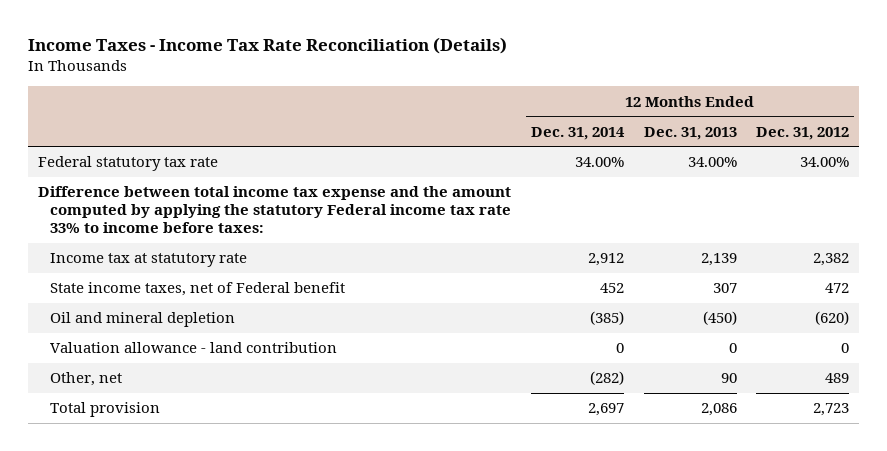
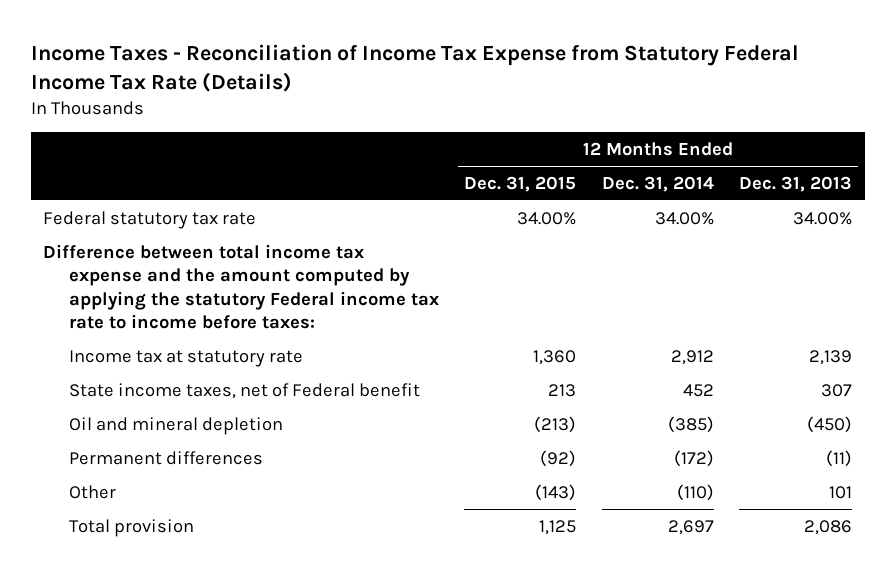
[27,37,507,55] Income Taxes - Income Tax Rate Reconciliation (Details) -> [30,43,799,92] Income Taxes - Reconciliation of Income Tax Expense from Statutory Federal Income Tax Rate (Details)
[756,126,850,140] Dec. 31, 2012 -> none
none -> [464,175,577,192] Dec. 31, 2015
[37,186,512,234] Difference between total income tax expense and the amount computed by applying the statutory Federal income tax rate 33% to income before taxes: -> [43,243,439,330] Difference between total income tax expense and the amount computed by applying the statutory Federal income tax rate to income before taxes:
[50,342,338,354] Valuation allowance - land contribution -> none
none -> [68,450,263,465] Permanent differences
[50,372,123,387] Other, net -> [68,484,116,499] Other
[589,371,624,386] (282) -> [676,483,714,501] (110)
[720,373,737,384] 90 -> [828,485,852,499] 101

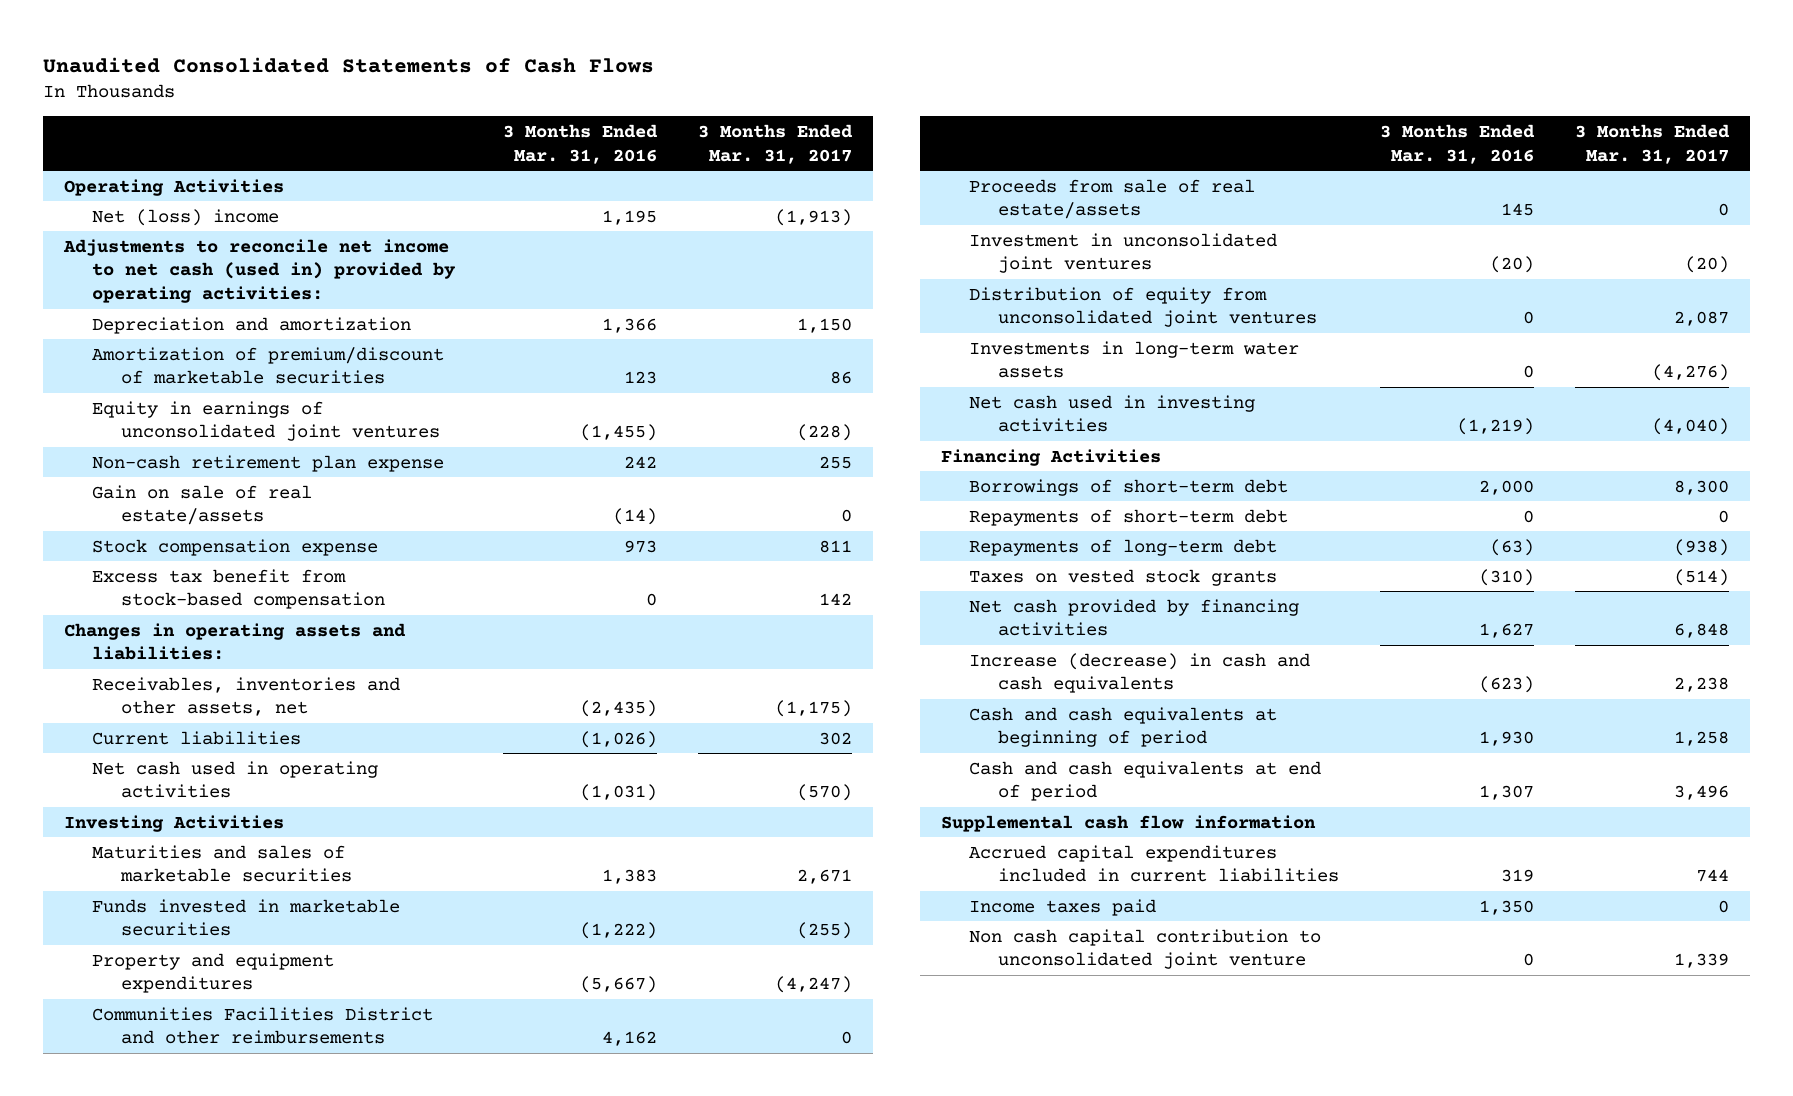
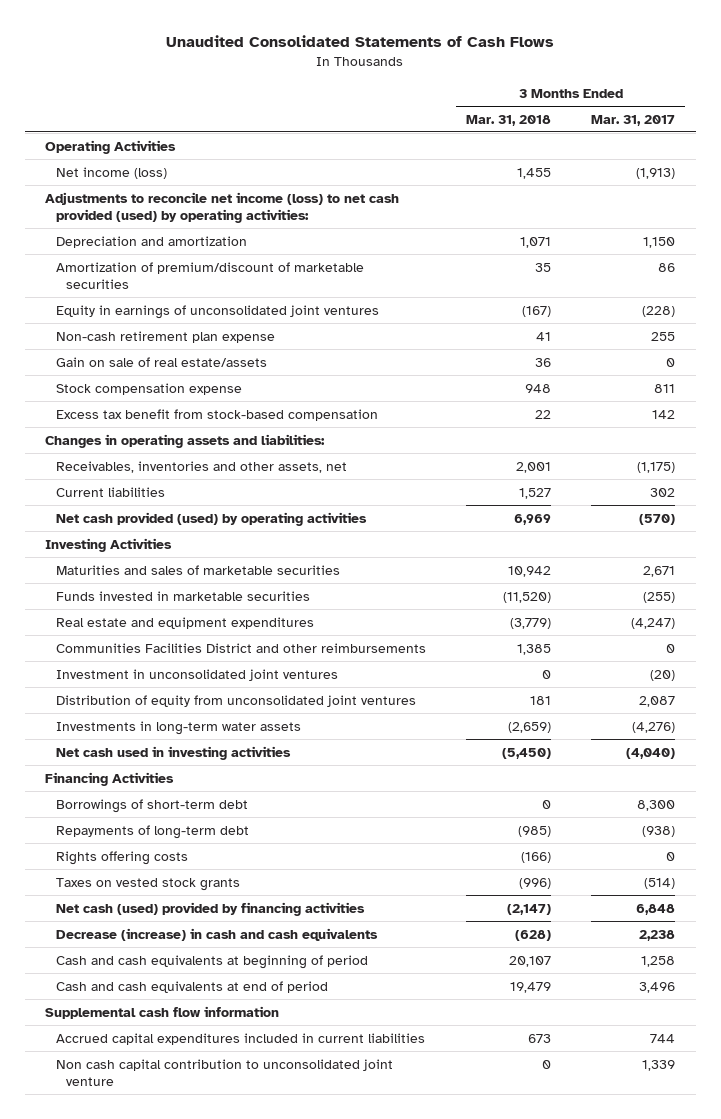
[502,123,658,164] 3 Months Ended Mar. 31, 2016 -> none
none -> [466,114,552,126] Mar. 31, 2018
[92,208,280,226] Net (loss) income -> [55,166,167,179] Net income (loss)
[62,238,457,304] Adjustments to reconcile net income to net cash (used in) provided by operating activities: -> [45,191,400,224] Adjustments to reconcile net income (loss) to net cash provided (used) by operating activities:
[92,760,379,799] Net cash used in operating activities -> [55,511,367,526] Net cash provided (used) by operating activities
[92,952,335,994] Property and equipment expenditures -> [55,616,314,629] Real estate and equipment expenditures
[969,178,1256,220] Proceeds from sale of real estate/assets -> none
[969,508,1289,526] Repayments of short-term debt -> none
none -> [55,850,188,865] Rights offering costs
[969,598,1300,637] Net cash provided by financing activities -> [55,901,365,916] Net cash (used) provided by financing activities
[969,652,1311,694] Increase (decrease) in cash and cash equivalents -> [55,927,378,941] Decrease (increase) in cash and cash equivalents
[969,898,1157,916] Income taxes paid -> none

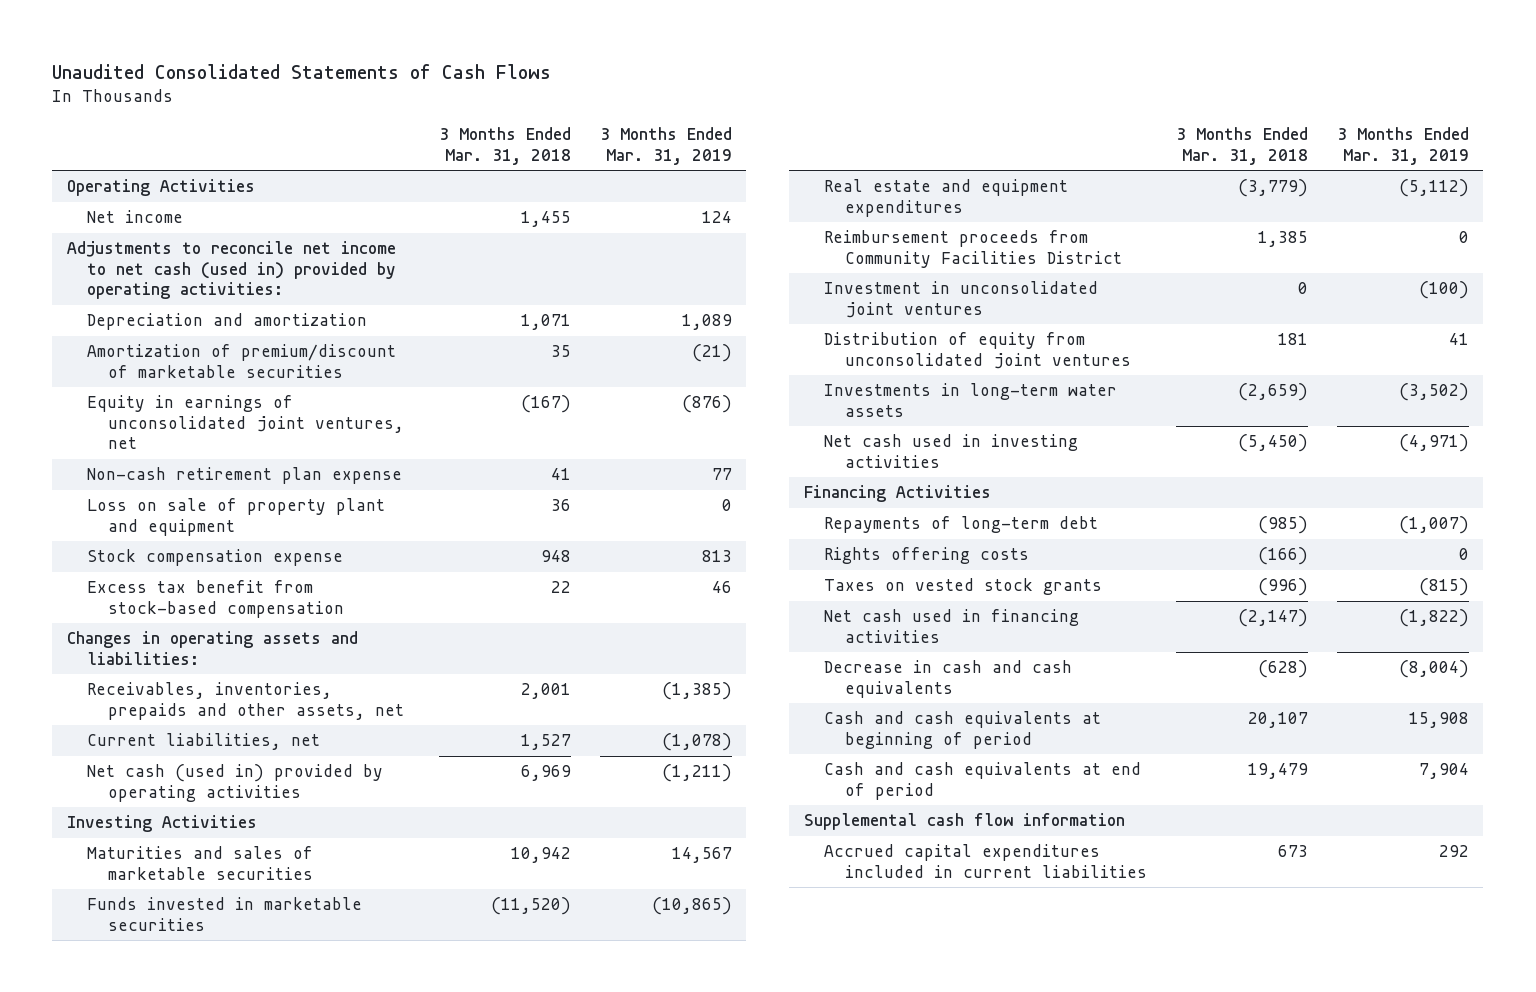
[591,114,676,126] Mar. 31, 2017 -> none
none -> [599,127,732,165] 3 Months Ended Mar. 31, 2019
[55,166,167,179] Net income (loss) -> [87,210,184,224] Net income
[45,191,400,224] Adjustments to reconcile net income (loss) to net cash provided (used) by operating activities: -> [66,241,397,300] Adjustments to reconcile net income to net cash (used in) provided by operating activities:
[55,304,379,319] Equity in earnings of unconsolidated joint ventures -> [87,395,405,450] Equity in earnings of unconsolidated joint ventures, net
[55,356,267,367] Gain on sale of real estate/assets -> [87,498,386,536] Loss on sale of property plant and equipment
[55,460,347,473] Receivables, inventories and other assets, net -> [87,682,405,720] Receivables, inventories, prepaids and other assets, net
[55,486,165,497] Current liabilities -> [87,733,321,751] Current liabilities, net
[55,511,367,526] Net cash provided (used) by operating activities -> [87,764,384,802] Net cash (used in) provided by operating activities
[55,642,426,653] Communities Facilities District and other reimbursements -> [824,230,1122,268] Reimbursement proceeds from Community Facilities District
[55,798,248,813] Borrowings of short-term debt -> none
[55,901,365,916] Net cash (used) provided by financing activities -> [824,609,1080,643] Net cash used in financing activities
[55,927,378,941] Decrease (increase) in cash and cash equivalents -> [824,660,1073,698] Decrease in cash and cash equivalents
[55,1058,393,1087] Non cash capital contribution to unconsolidated joint venture -> none

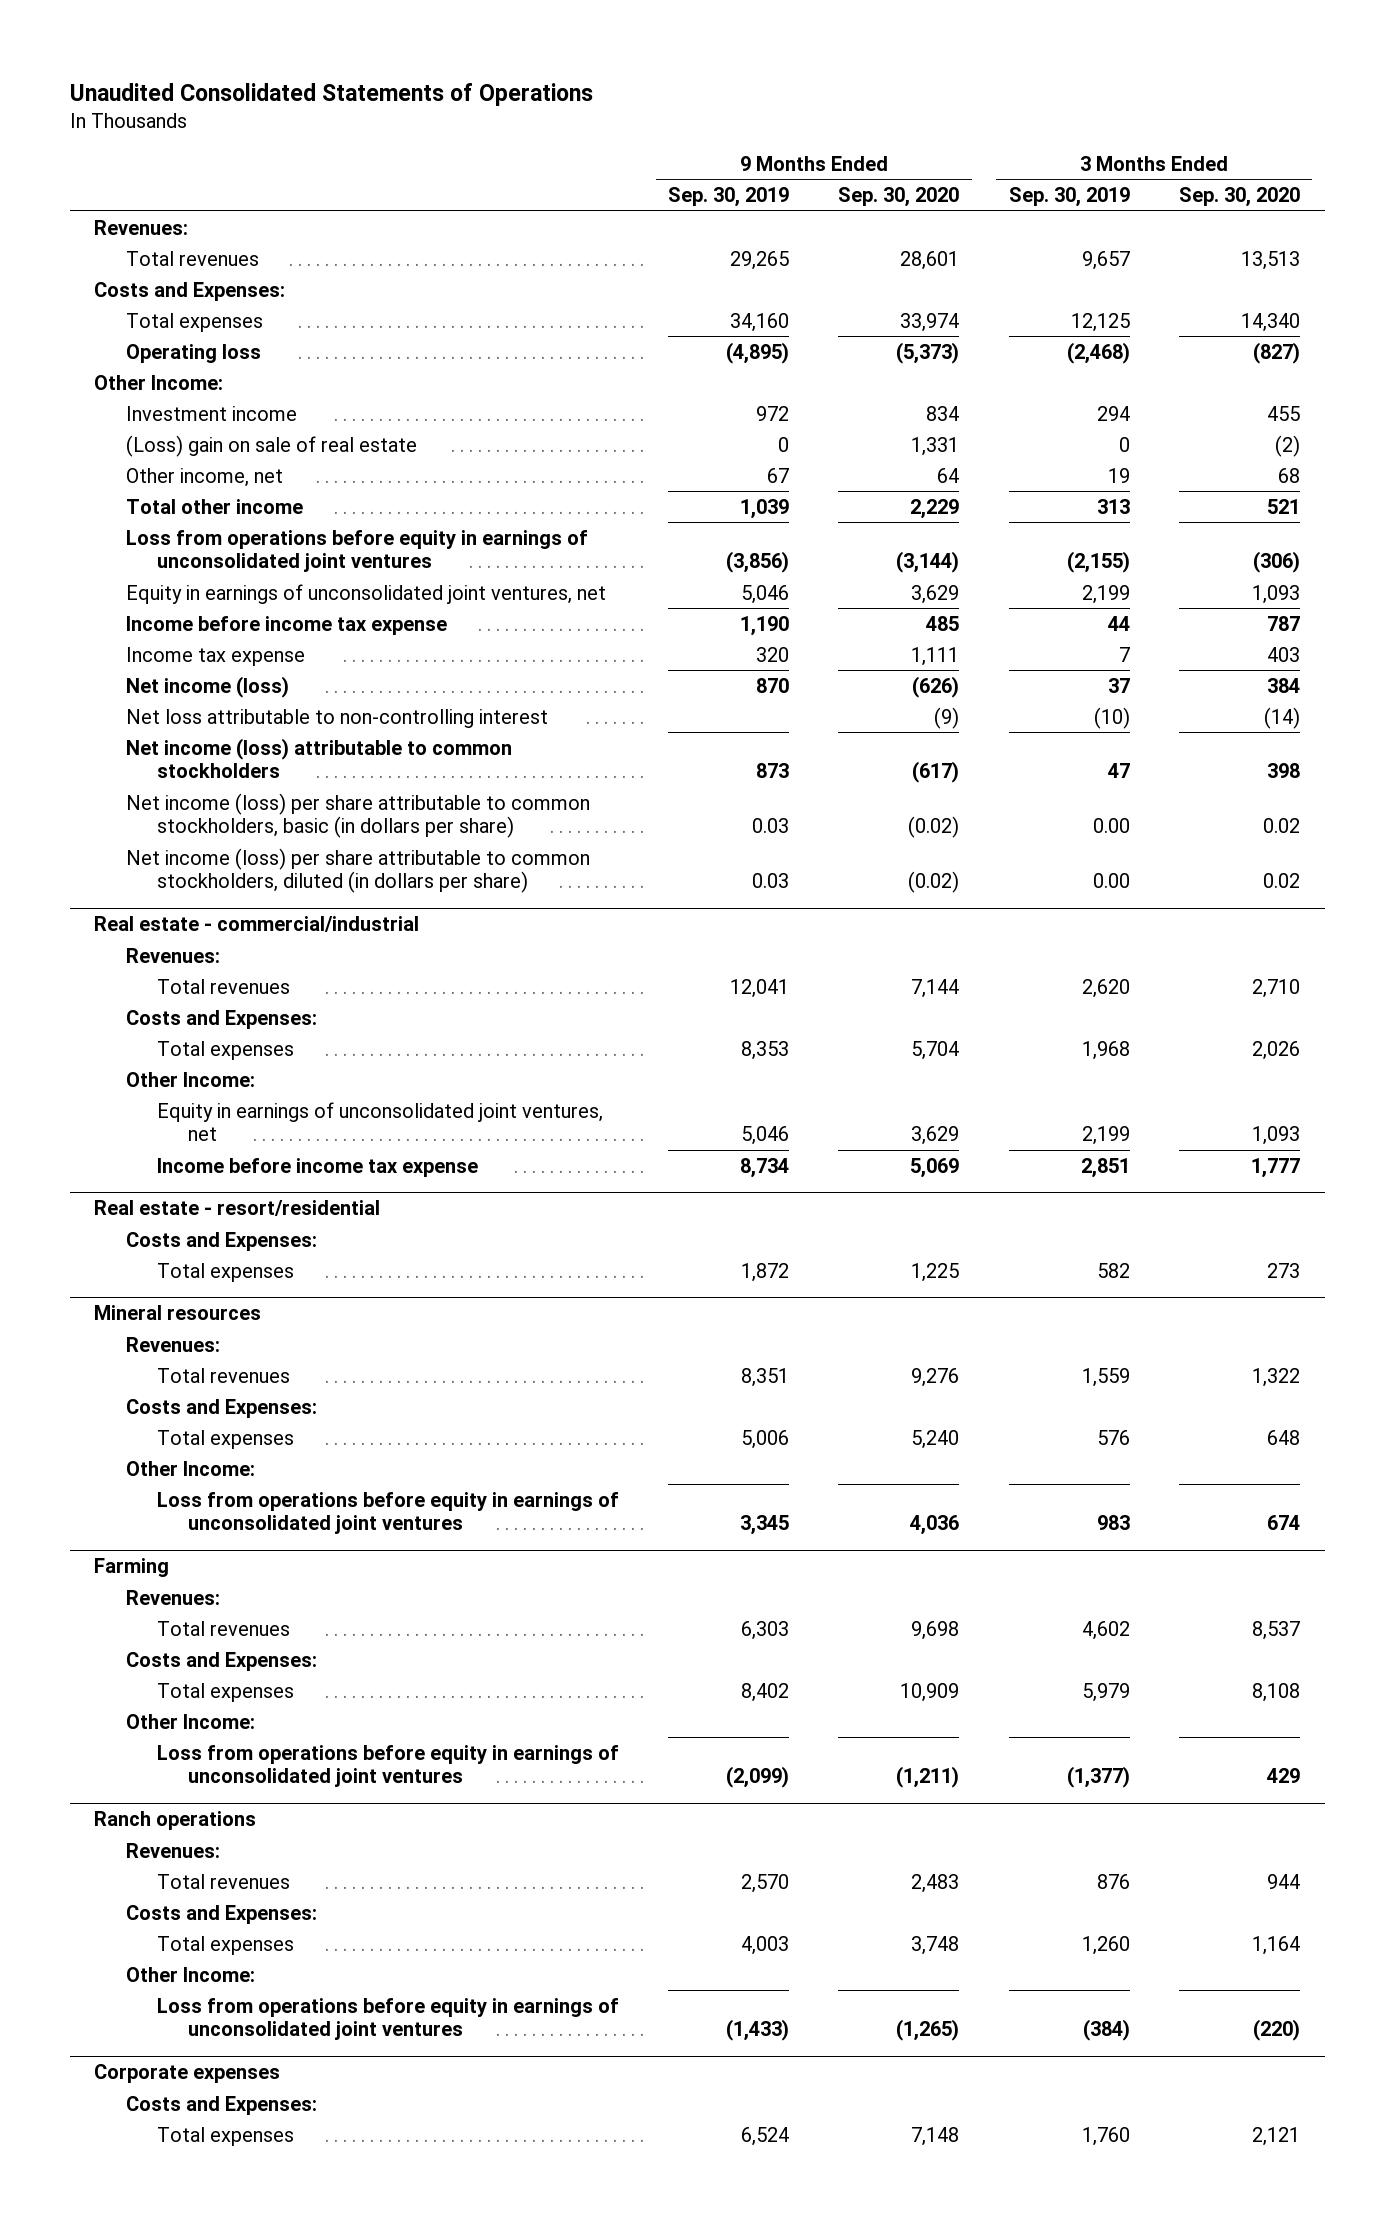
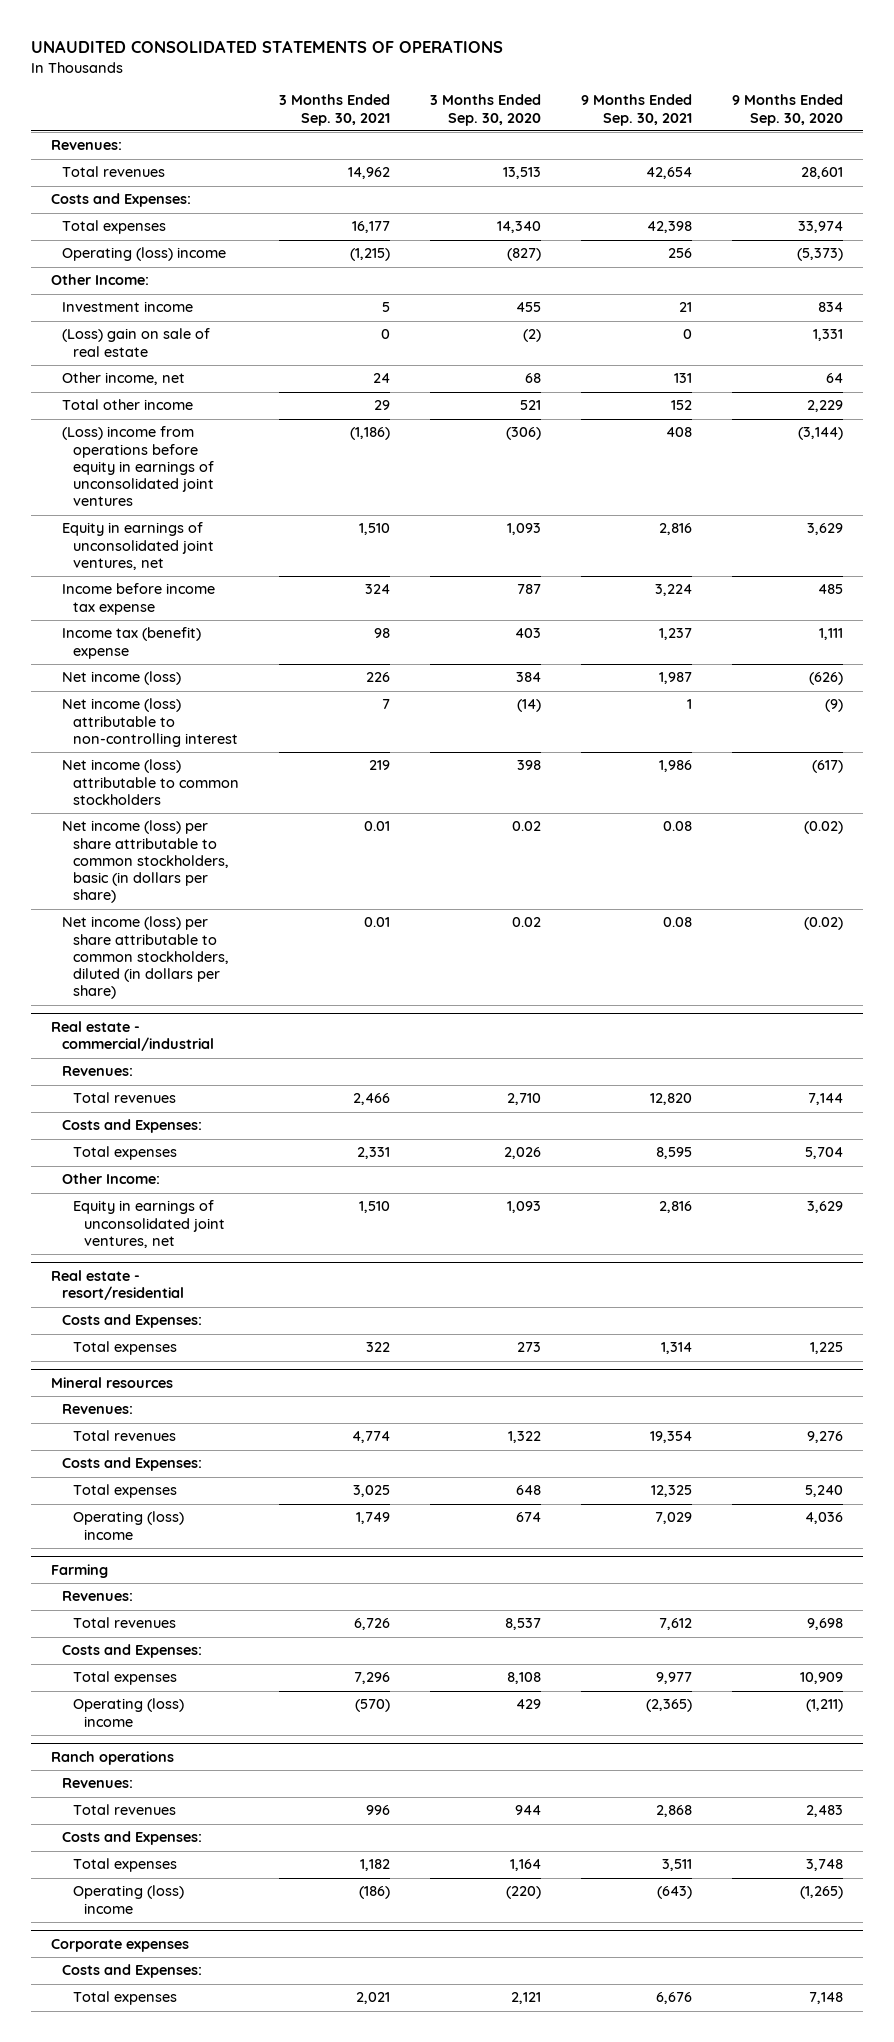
[69,83,593,107] Unaudited Consolidated Statements of Operations -> [30,40,503,54] UNAUDITED CONSOLIDATED STATEMENTS OF OPERATIONS
[668,187,790,208] Sep. 30, 2019 -> none
[1008,187,1130,208] Sep. 30, 2019 -> none
none -> [279,94,391,126] 3 Months Ended Sep. 30, 2021
none -> [581,94,693,126] 9 Months Ended Sep. 30, 2021
[125,343,261,363] Operating loss -> [62,247,227,262] Operating (loss) income
[125,529,588,573] Loss from operations before equity in earnings of unconsolidated joint ventures -> [62,426,215,507] (Loss) income from operations before equity in earnings of unconsolidated joint ventures
[125,646,305,666] Income tax expense -> [62,627,202,659] Income tax (benefit) expense
[125,708,548,728] Net loss attributable to non-controlling interest -> [62,698,239,747] Net income (loss) attributable to non-controlling interest
[156,1157,478,1177] Income before income tax expense -> none
[125,1460,255,1476] Other Income: -> none
[156,1491,619,1535] Loss from operations before equity in earnings of unconsolidated joint ventures -> [73,1511,185,1540] Operating (loss) income
[125,1713,255,1729] Other Income: -> none
[156,1744,619,1788] Loss from operations before equity in earnings of unconsolidated joint ventures -> [73,1698,185,1727] Operating (loss) income
[125,1966,255,1982] Other Income: -> none
[156,1997,619,2041] Loss from operations before equity in earnings of unconsolidated joint ventures -> [73,1885,185,1914] Operating (loss) income

